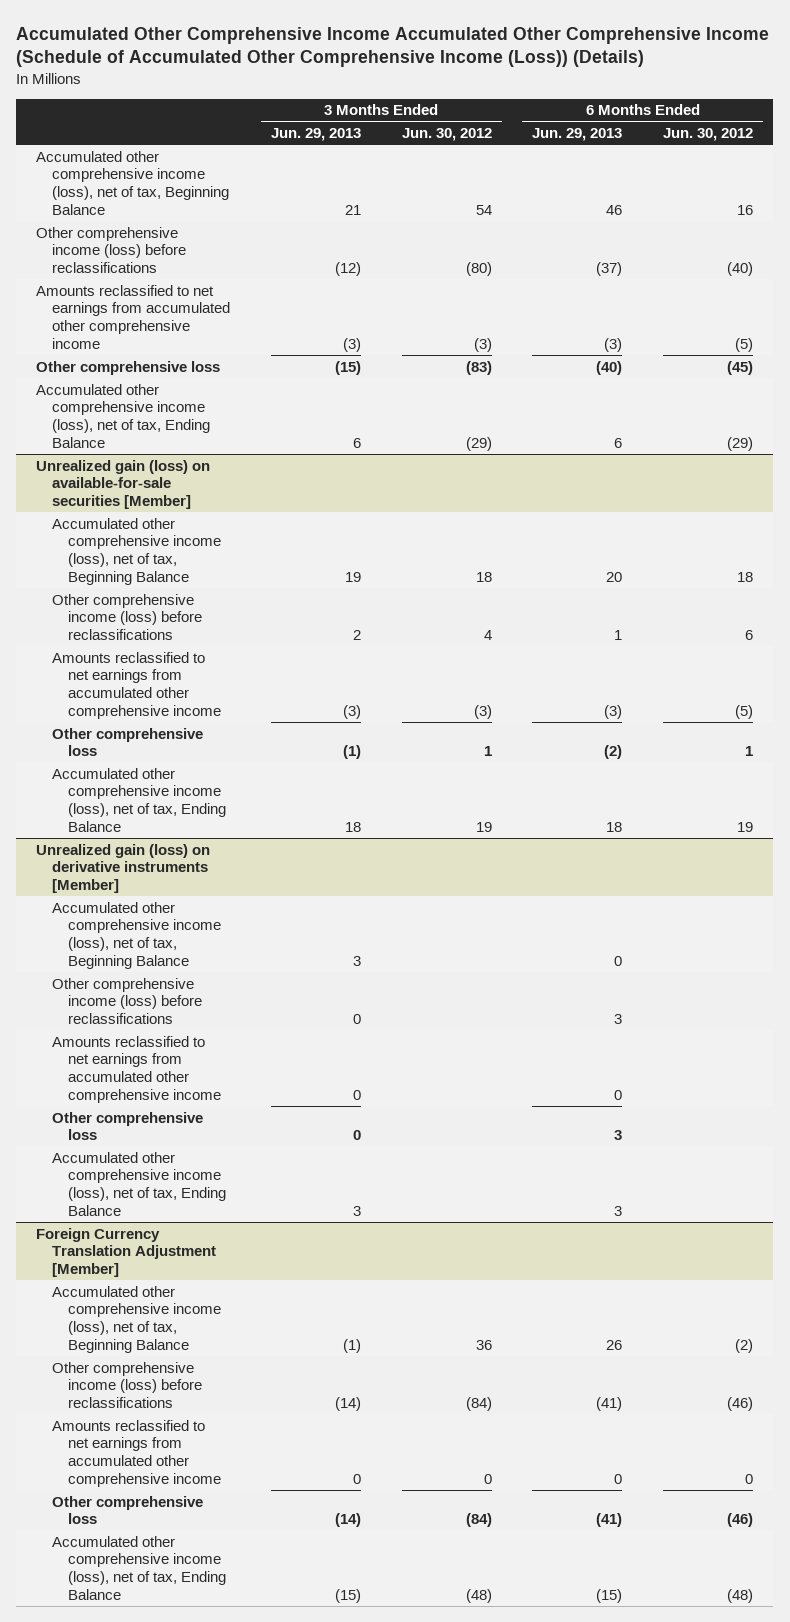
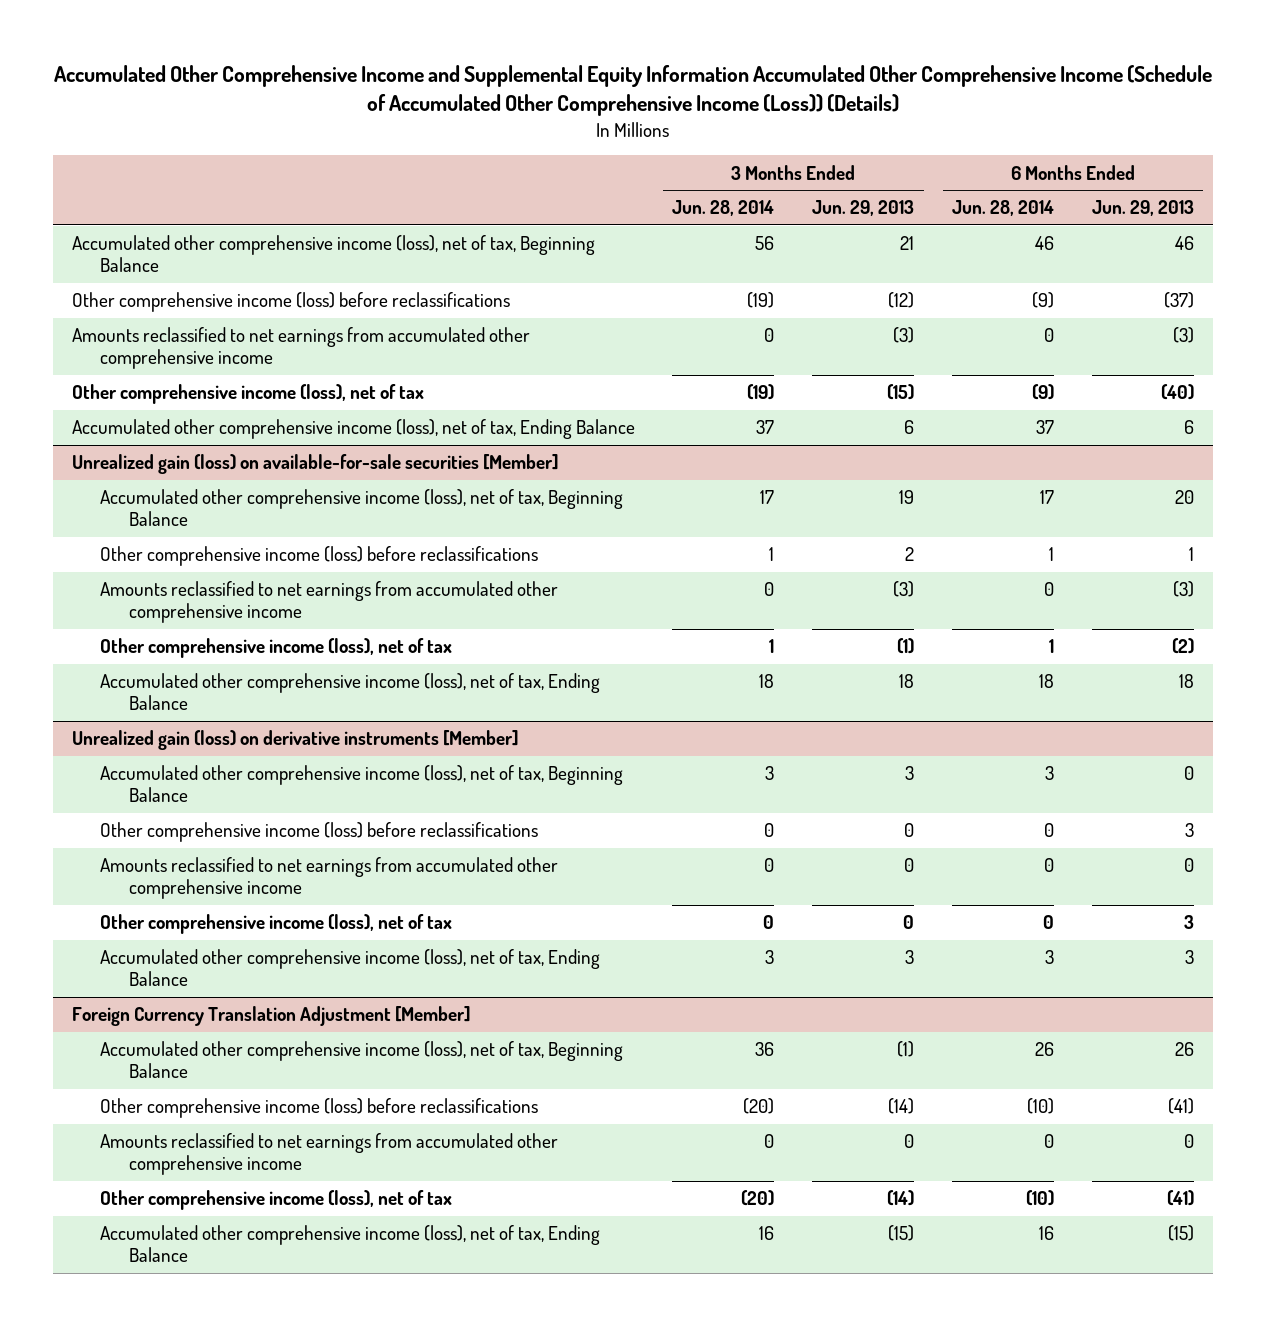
[16,26,770,68] Accumulated Other Comprehensive Income Accumulated Other Comprehensive Income (Schedule of Accumulated Other Comprehensive Income (Loss)) (Details) -> [53,64,1212,117] Accumulated Other Comprehensive Income and Supplemental Equity Information Accumulated Other Comprehensive Income (Schedule of Accumulated Other Comprehensive Income (Loss)) (Details)
[401,128,492,142] Jun. 30, 2012 -> none
[663,128,754,142] Jun. 30, 2012 -> none
none -> [672,200,775,217] Jun. 28, 2014
none -> [951,200,1054,217] Jun. 28, 2014
[36,360,221,375] Other comprehensive loss -> [71,384,424,405] Other comprehensive income (loss), net of tax
[52,727,204,757] Other comprehensive loss -> [100,638,453,659] Other comprehensive income (loss), net of tax
[52,1111,204,1141] Other comprehensive loss -> [100,914,453,935] Other comprehensive income (loss), net of tax
[52,1495,204,1525] Other comprehensive loss -> [100,1190,453,1211] Other comprehensive income (loss), net of tax

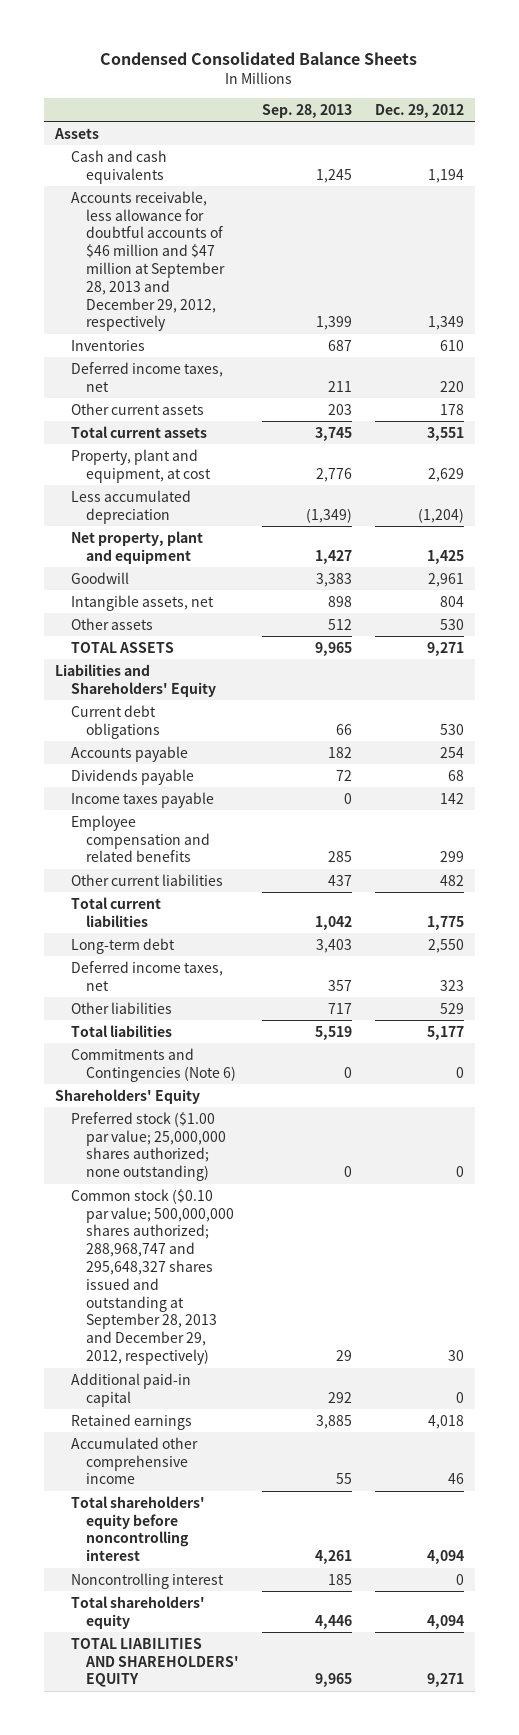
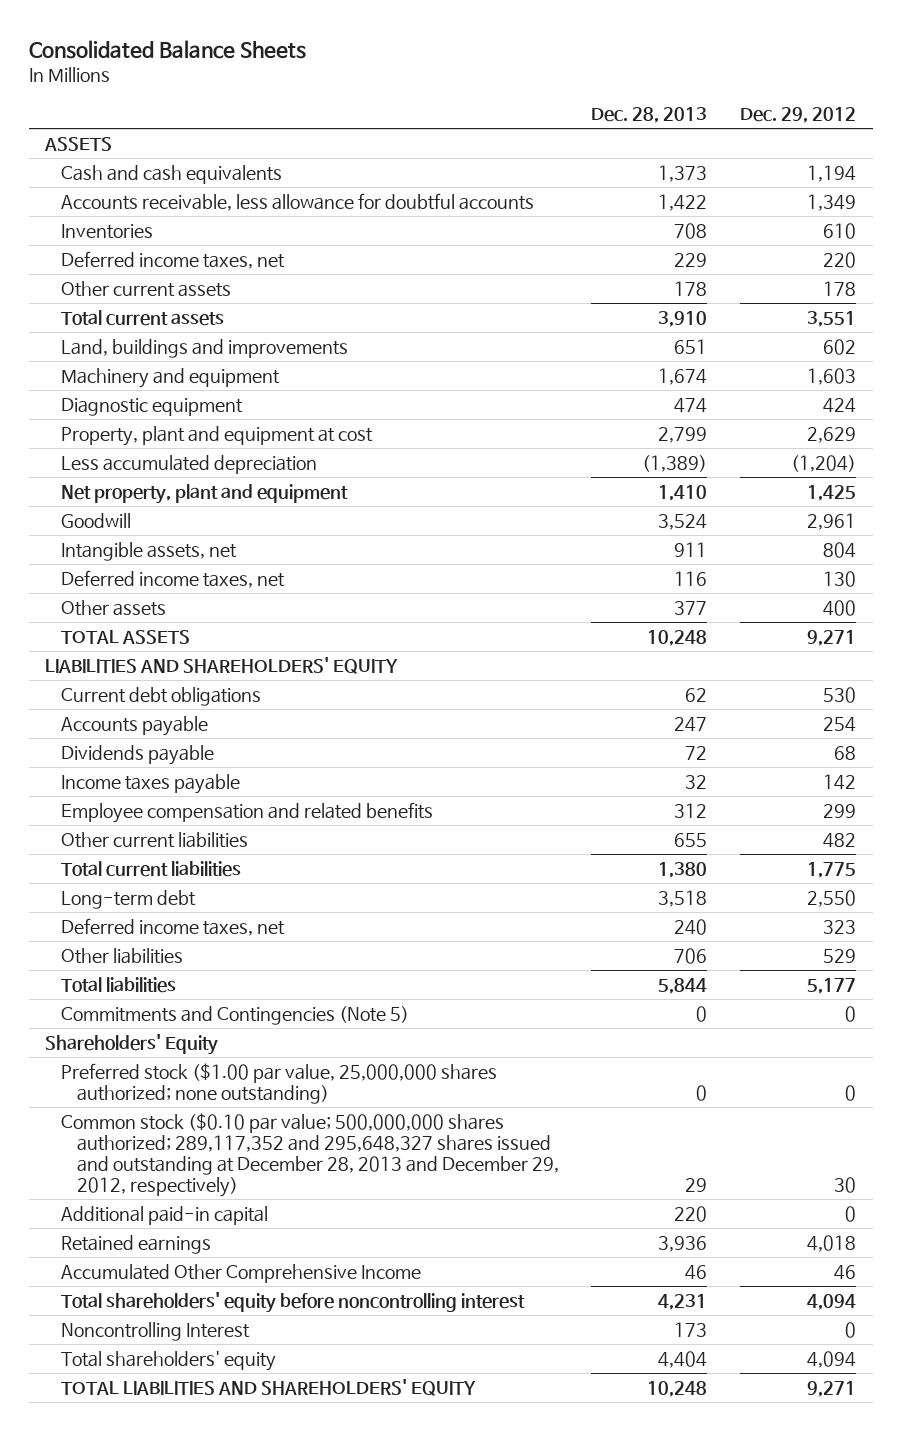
[100,52,418,66] Condensed Consolidated Balance Sheets -> [28,39,306,59] Consolidated Balance Sheets
[261,103,352,118] Sep. 28, 2013 -> none
none -> [591,107,708,124] Dec. 28, 2013
[54,127,100,139] Assets -> [44,136,113,151] ASSETS
[70,190,226,332] Accounts receivable, less allowance for doubtful accounts of $46 million and $47 million at September 28, 2013 and December 29, 2012, respectively -> [60,192,534,211] Accounts receivable, less allowance for doubtful accounts
none -> [60,338,348,358] Land, buildings and improvements
none -> [60,367,280,388] Machinery and equipment
none -> [60,397,243,416] Diagnostic equipment
[70,448,212,483] Property, plant and equipment, at cost -> [60,425,373,446] Property, plant and equipment at cost
none -> [60,569,285,588] Deferred income taxes, net
[439,618,464,630] 530 -> [823,599,857,616] 400
[55,663,216,697] Liabilities and Shareholders' Equity -> [45,656,399,674] LIABILITIES AND SHAREHOLDERS' EQUITY
[70,1047,237,1082] Commitments and Contingencies (Note 6) -> [60,1005,409,1025] Commitments and Contingencies (Note 5)
[70,1111,227,1182] Preferred stock ($1.00 par value; 25,000,000 shares authorized; none outstanding) -> [60,1062,497,1104] Preferred stock ($1.00 par value, 25,000,000 shares authorized; none outstanding)
[70,1188,235,1365] Common stock ($0.10 par value; 500,000,000 shares authorized; 288,968,747 and 295,648,327 shares issued and outstanding at September 28, 2013 and December 29, 2012, respectively) -> [60,1112,559,1197] Common stock ($0.10 par value; 500,000,000 shares authorized; 289,117,352 and 295,648,327 shares issued and outstanding at December 28, 2013 and December 29, 2012, respectively)
[70,1436,198,1485] Accumulated other comprehensive income -> [60,1263,421,1283] Accumulated Other Comprehensive Income
[70,1572,224,1589] Noncontrolling interest -> [60,1321,250,1341] Noncontrolling Interest

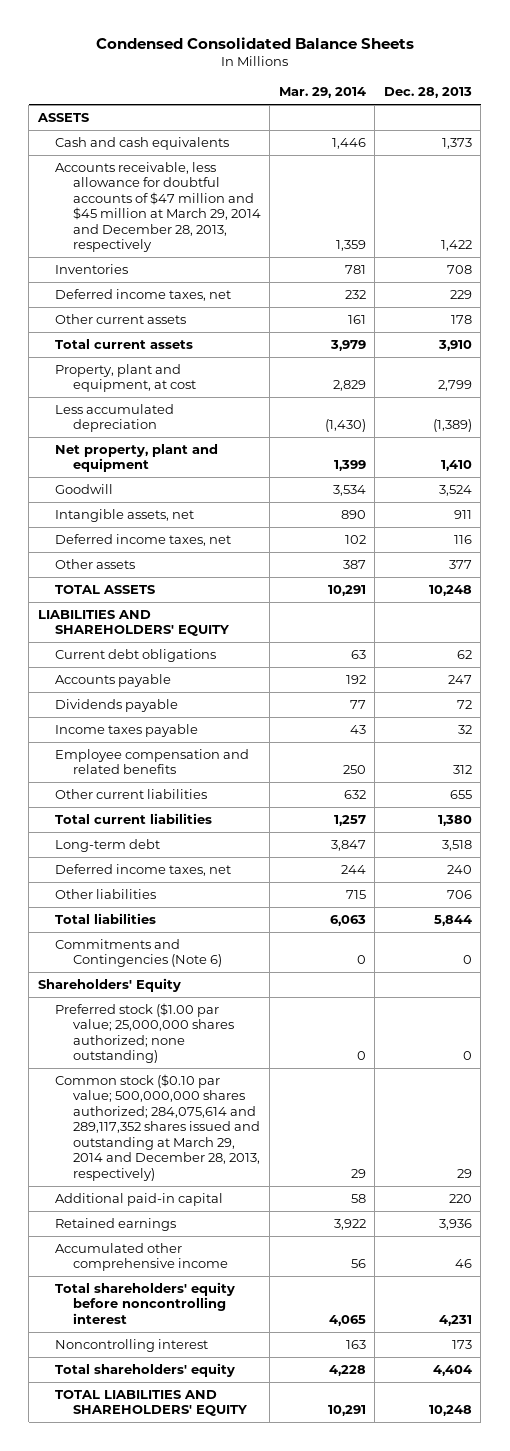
[28,39,306,59] Consolidated Balance Sheets -> [95,36,414,49] Condensed Consolidated Balance Sheets
[740,107,857,124] Dec. 29, 2012 -> none
none -> [278,87,366,99] Mar. 29, 2014
[60,192,534,211] Accounts receivable, less allowance for doubtful accounts -> [55,161,261,253] Accounts receivable, less allowance for doubtful accounts of $47 million and $45 million at March 29, 2014 and December 28, 2013, respectively
[60,338,348,358] Land, buildings and improvements -> none
[60,367,280,388] Machinery and equipment -> none
[60,397,243,416] Diagnostic equipment -> none
[60,425,373,446] Property, plant and equipment at cost -> [55,363,196,393] Property, plant and equipment, at cost
[60,1005,409,1025] Commitments and Contingencies (Note 5) -> [55,938,222,968] Commitments and Contingencies (Note 6)
[60,1062,497,1104] Preferred stock ($1.00 par value, 25,000,000 shares authorized; none outstanding) -> [55,1002,234,1064] Preferred stock ($1.00 par value; 25,000,000 shares authorized; none outstanding)
[60,1112,559,1197] Common stock ($0.10 par value; 500,000,000 shares authorized; 289,117,352 and 295,648,327 shares issued and outstanding at December 28, 2013 and December 29, 2012, respectively) -> [55,1073,260,1181] Common stock ($0.10 par value; 500,000,000 shares authorized; 284,075,614 and 289,117,352 shares issued and outstanding at March 29, 2014 and December 28, 2013, respectively)
[60,1263,421,1283] Accumulated Other Comprehensive Income -> [55,1242,228,1272] Accumulated other comprehensive income
[60,1321,250,1341] Noncontrolling Interest -> [55,1338,209,1352] Noncontrolling interest

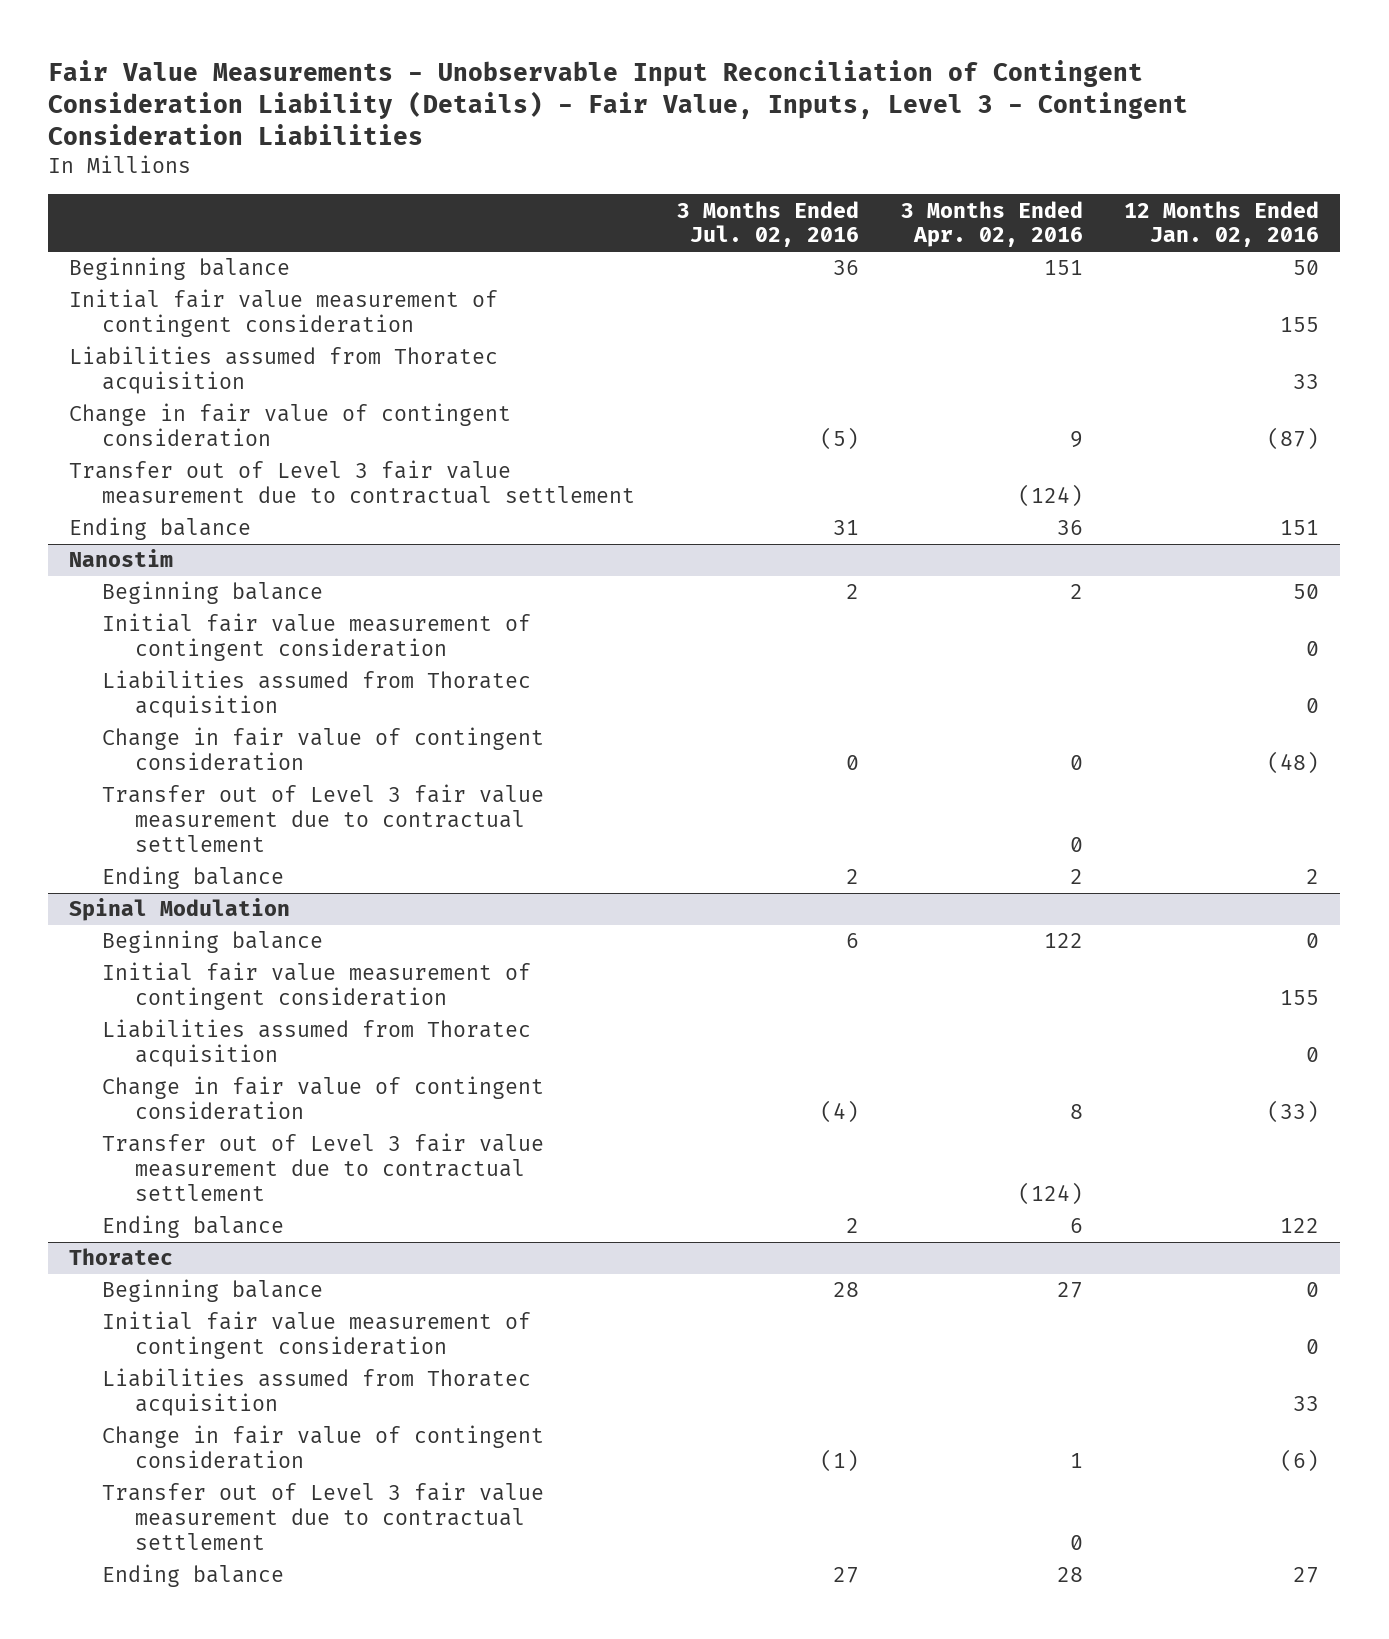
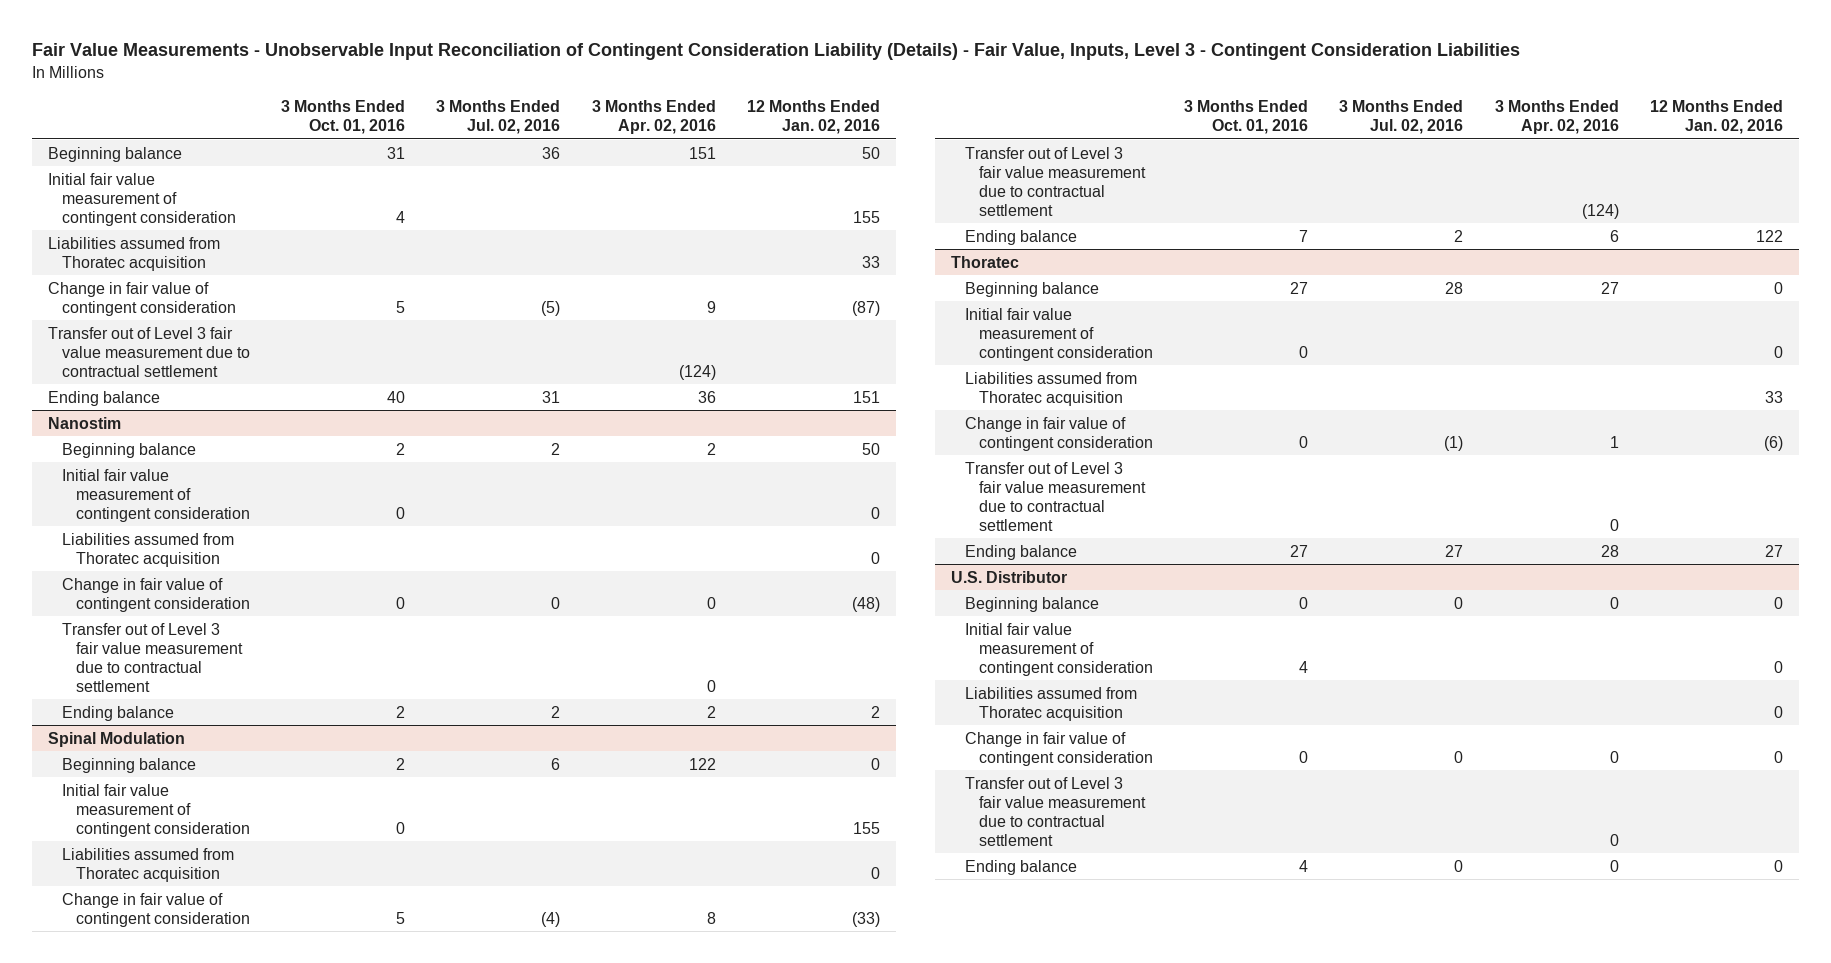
none -> [280,99,405,134] 3 Months Ended Oct. 01, 2016
none -> [950,570,1067,583] U.S. Distributor
none -> [964,596,1099,612] Beginning balance
none -> [964,622,1153,676] Initial fair value measurement of contingent consideration
none -> [964,686,1137,721] Liabilities assumed from Thoratec acquisition
none -> [964,731,1153,766] Change in fair value of contingent consideration
none -> [964,776,1146,846] Transfer out of Level 3 fair value measurement due to contractual settlement
none -> [964,859,1077,875] Ending balance

